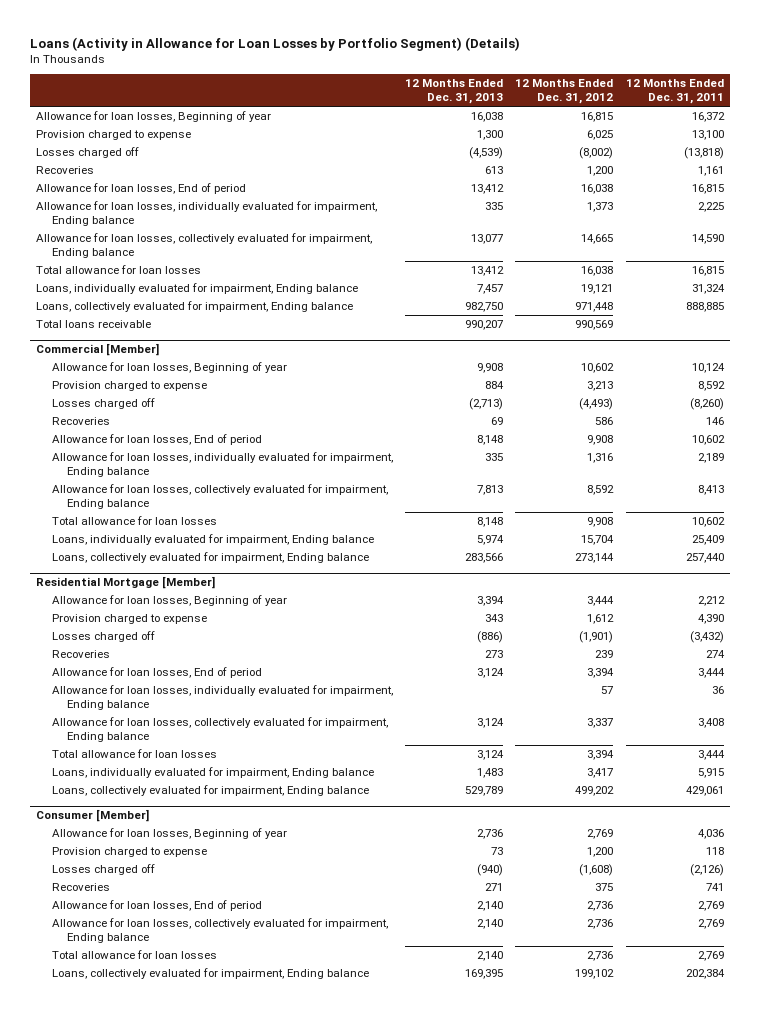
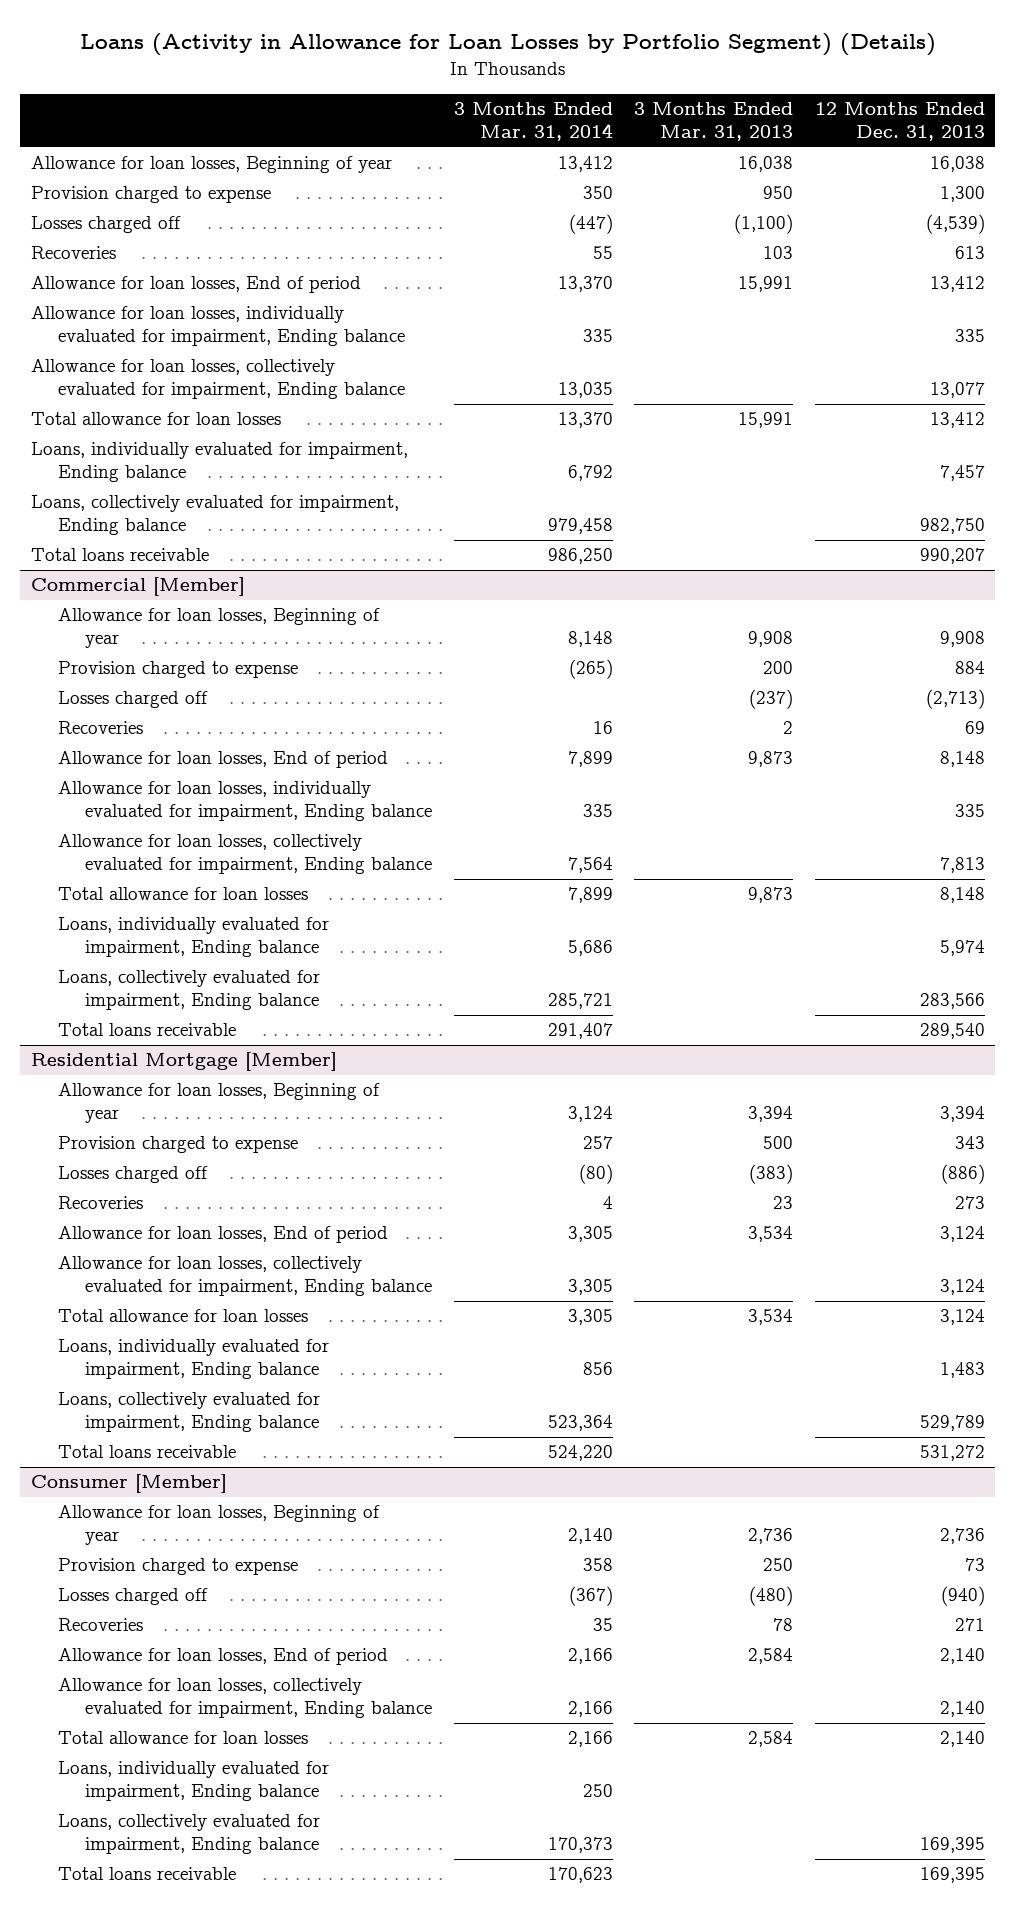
[515,79,614,105] 12 Months Ended Dec. 31, 2012 -> none
[625,79,724,105] 12 Months Ended Dec. 31, 2011 -> none
none -> [453,102,613,142] 3 Months Ended Mar. 31, 2014
none -> [634,102,794,142] 3 Months Ended Mar. 31, 2013
none -> [58,1023,237,1037] Total loans receivable
[51,685,393,711] Allowance for loan losses, individually evaluated for impairment, Ending balance -> none
none -> [58,1445,237,1459] Total loans receivable
none -> [58,1761,330,1802] Loans, individually evaluated for impairment, Ending balance
none -> [58,1867,237,1881] Total loans receivable

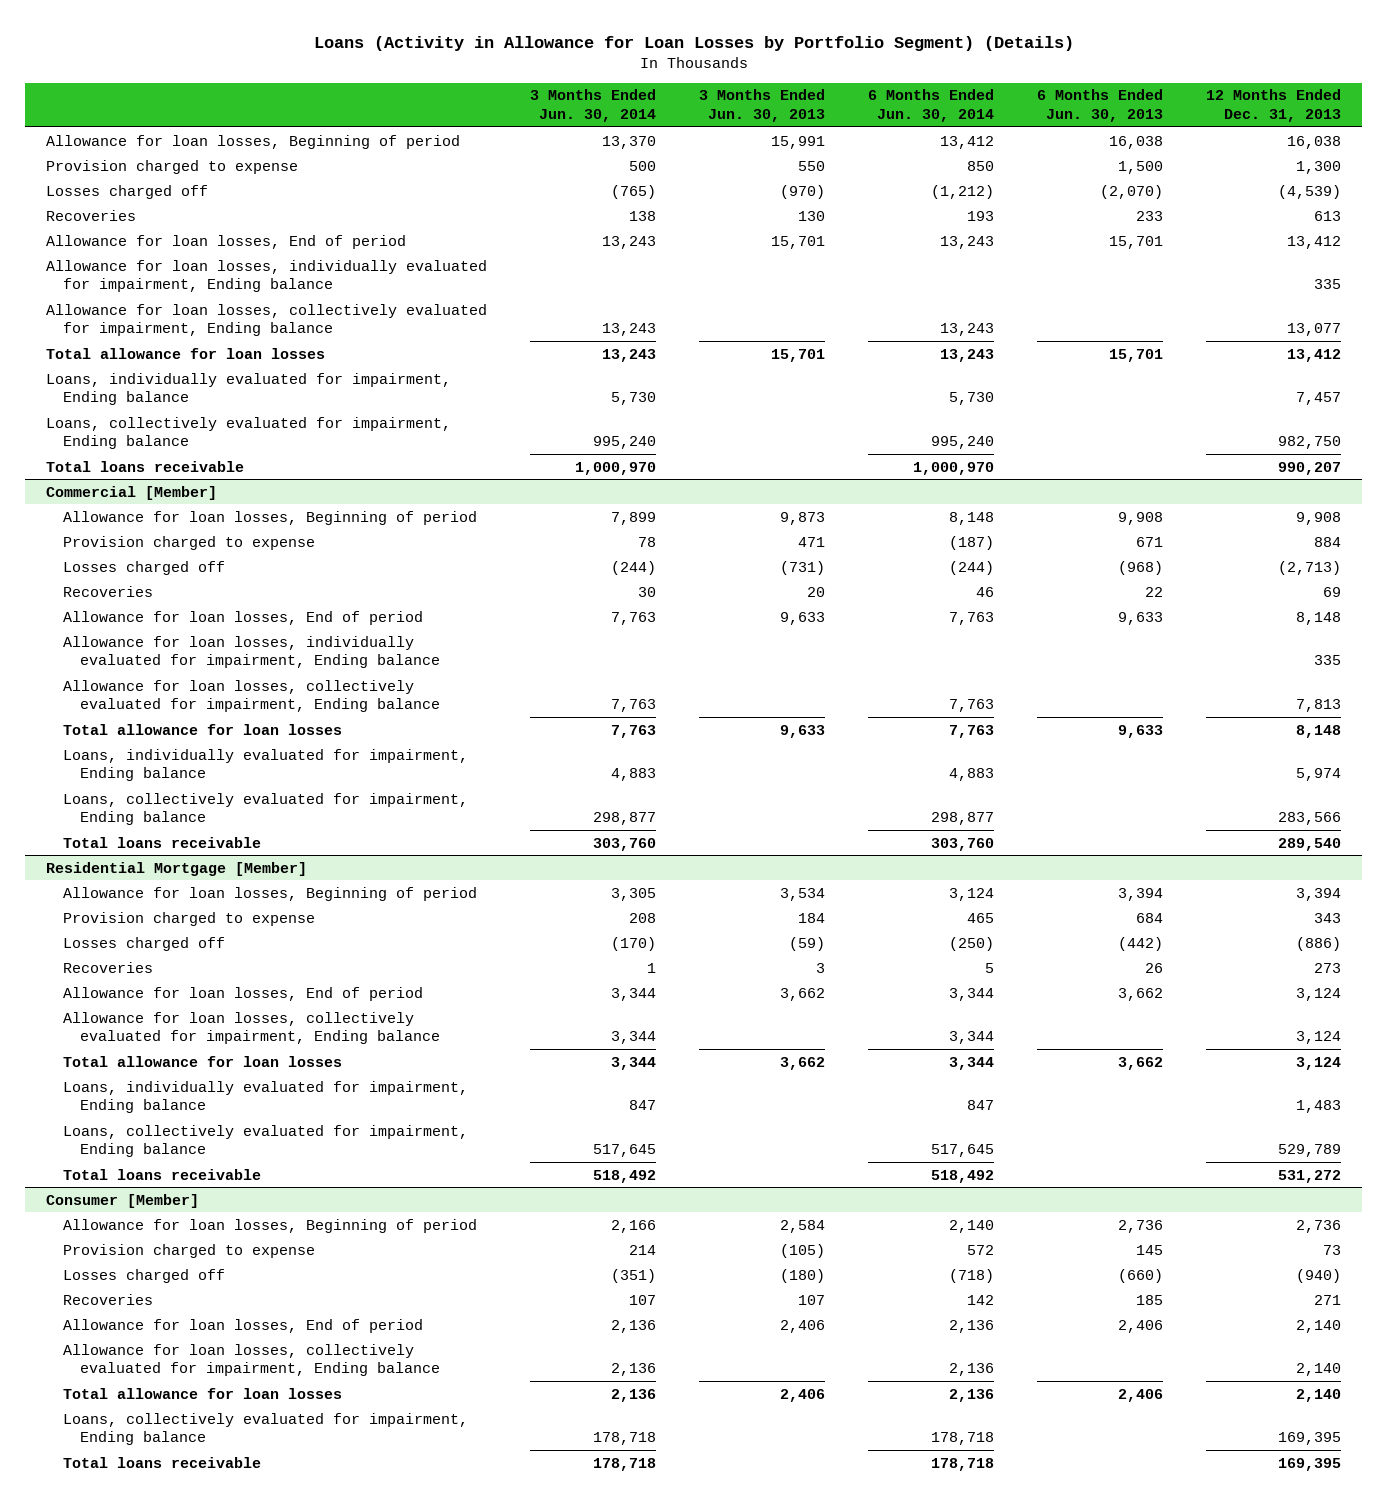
[453,102,613,142] 3 Months Ended Mar. 31, 2014 -> none
[634,102,794,142] 3 Months Ended Mar. 31, 2013 -> none
none -> [530,89,657,122] 3 Months Ended Jun. 30, 2014
none -> [699,89,826,122] 3 Months Ended Jun. 30, 2013
none -> [867,89,994,122] 6 Months Ended Jun. 30, 2014
none -> [1036,89,1163,122] 6 Months Ended Jun. 30, 2013
[30,156,392,174] Allowance for loan losses, Beginning of year -> [46,134,461,149] Allowance for loan losses, Beginning of period
[58,608,381,649] Allowance for loan losses, Beginning of year -> [62,510,477,525] Allowance for loan losses, Beginning of period
[58,1083,381,1124] Allowance for loan losses, Beginning of year -> [62,886,477,901] Allowance for loan losses, Beginning of period
[58,1505,381,1546] Allowance for loan losses, Beginning of year -> [62,1218,477,1233] Allowance for loan losses, Beginning of period
[58,1761,330,1802] Loans, individually evaluated for impairment, Ending balance -> none

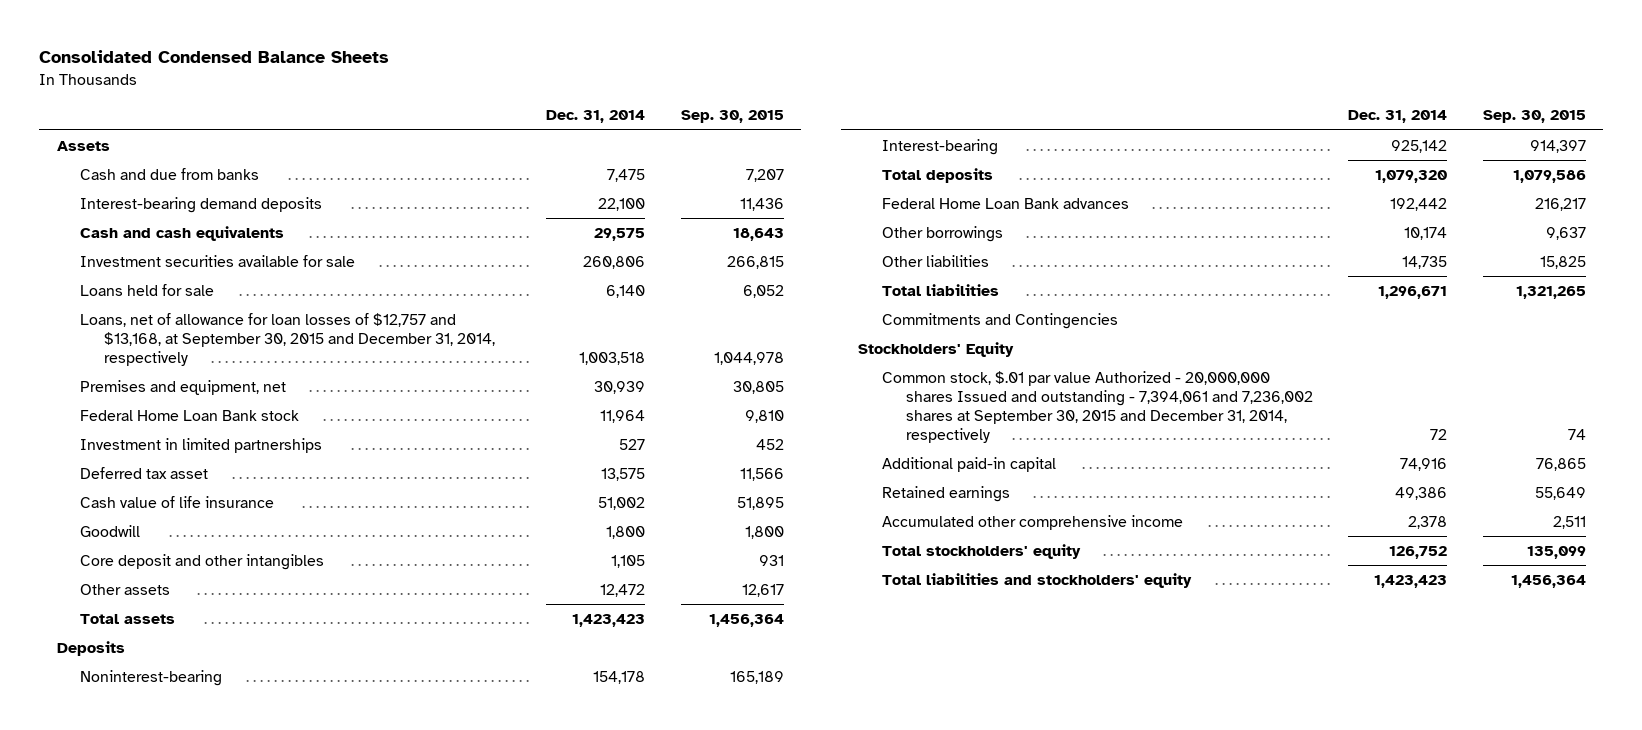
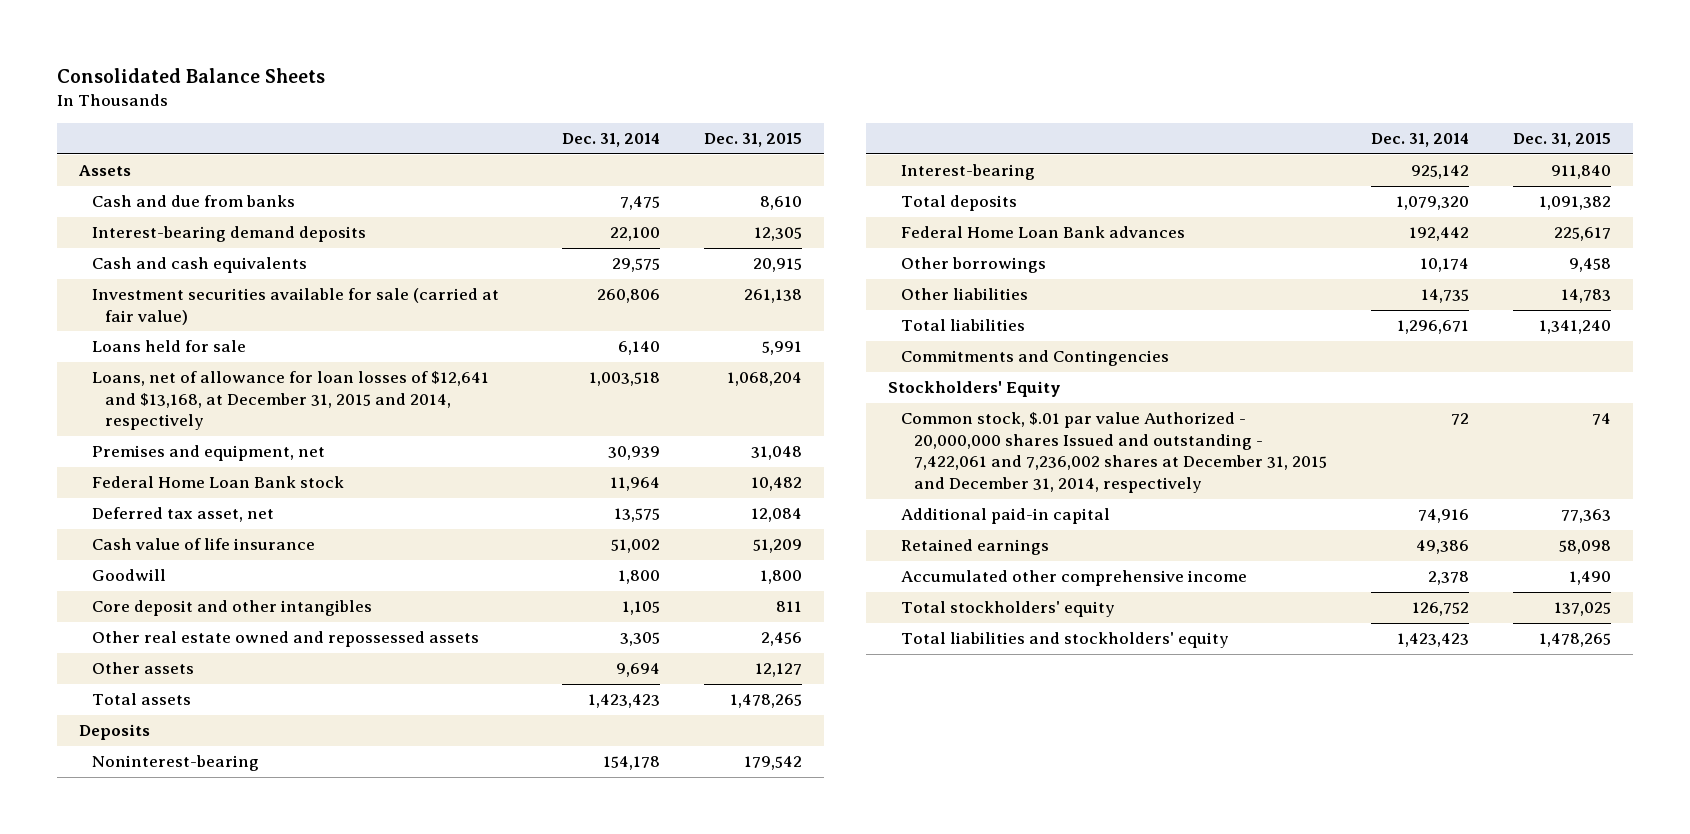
[38,50,389,64] Consolidated Condensed Balance Sheets -> [57,68,326,84] Consolidated Balance Sheets
[680,110,784,124] Sep. 30, 2015 -> none
none -> [704,133,803,148] Dec. 31, 2015
[80,254,356,267] Investment securities available for sale -> [92,288,500,325] Investment securities available for sale (carried at fair value)
[80,312,495,367] Loans, net of allowance for loan losses of $12,757 and $13,168, at September 30, 2015 and December 31, 2014, respectively -> [92,371,490,431] Loans, net of allowance for loan losses of $12,641 and $13,168, at December 31, 2015 and 2014, respectively
[80,437,323,453] Investment in limited partnerships -> none
[80,466,209,479] Deferred tax asset -> [92,507,275,523] Deferred tax asset, net
none -> [92,631,480,648] Other real estate owned and repossessed assets
[600,583,646,597] 12,472 -> [616,663,661,678] 9,694
[882,370,1313,444] Common stock, $.01 par value Authorized - 20,000,000 shares Issued and outstanding - 7,394,061 and 7,236,002 shares at September 30, 2015 and December 31, 2014, respectively -> [901,412,1328,493] Common stock, $.01 par value Authorized - 20,000,000 shares Issued and outstanding - 7,422,061 and 7,236,002 shares at December 31, 2015 and December 31, 2014, respectively

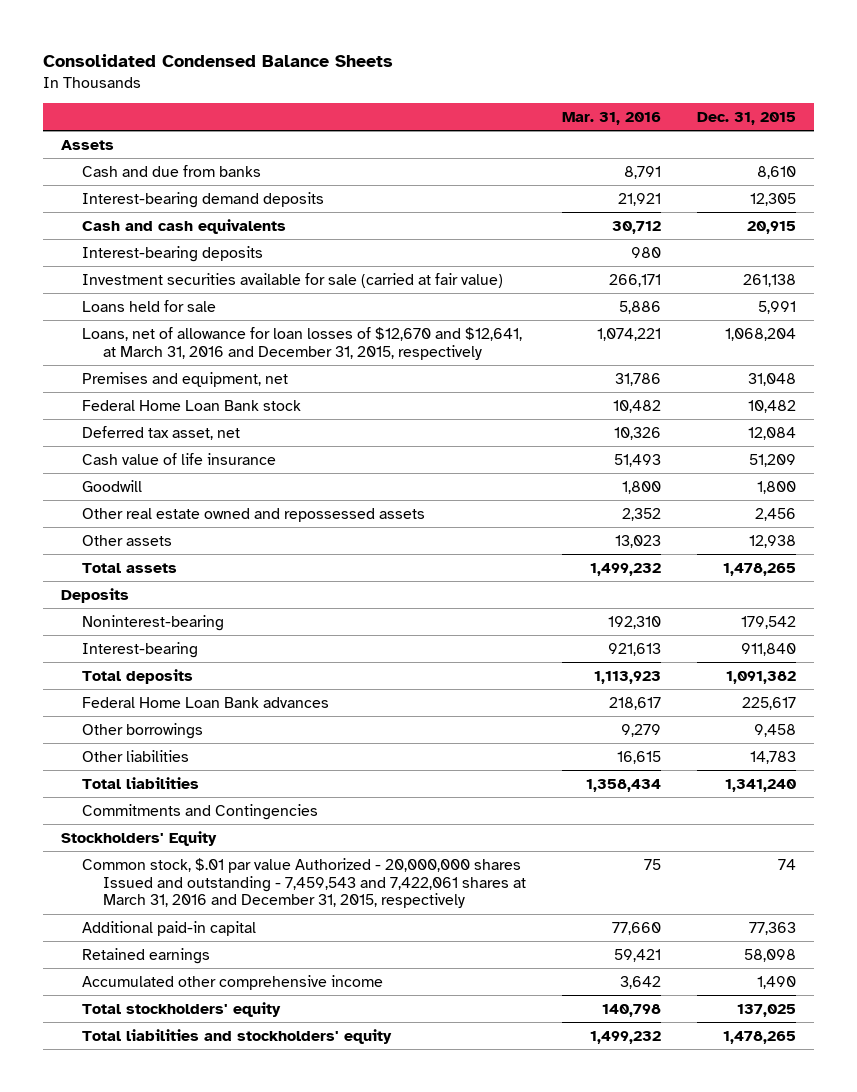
[57,68,326,84] Consolidated Balance Sheets -> [42,53,393,67] Consolidated Condensed Balance Sheets
[562,133,661,148] Dec. 31, 2014 -> none
none -> [561,111,661,125] Mar. 31, 2016
none -> [81,245,263,262] Interest-bearing deposits
[92,371,490,431] Loans, net of allowance for loan losses of $12,641 and $13,168, at December 31, 2015 and 2014, respectively -> [81,326,522,360] Loans, net of allowance for loan losses of $12,670 and $12,641, at March 31, 2016 and December 31, 2015, respectively
[92,600,373,617] Core deposit and other intangibles -> none
[755,663,803,678] 12,127 -> [748,534,796,548] 12,938
[901,412,1328,493] Common stock, $.01 par value Authorized - 20,000,000 shares Issued and outstanding - 7,422,061 and 7,236,002 shares at December 31, 2015 and December 31, 2014, respectively -> [81,857,527,909] Common stock, $.01 par value Authorized - 20,000,000 shares Issued and outstanding - 7,459,543 and 7,422,061 shares at March 31, 2016 and December 31, 2015, respectively

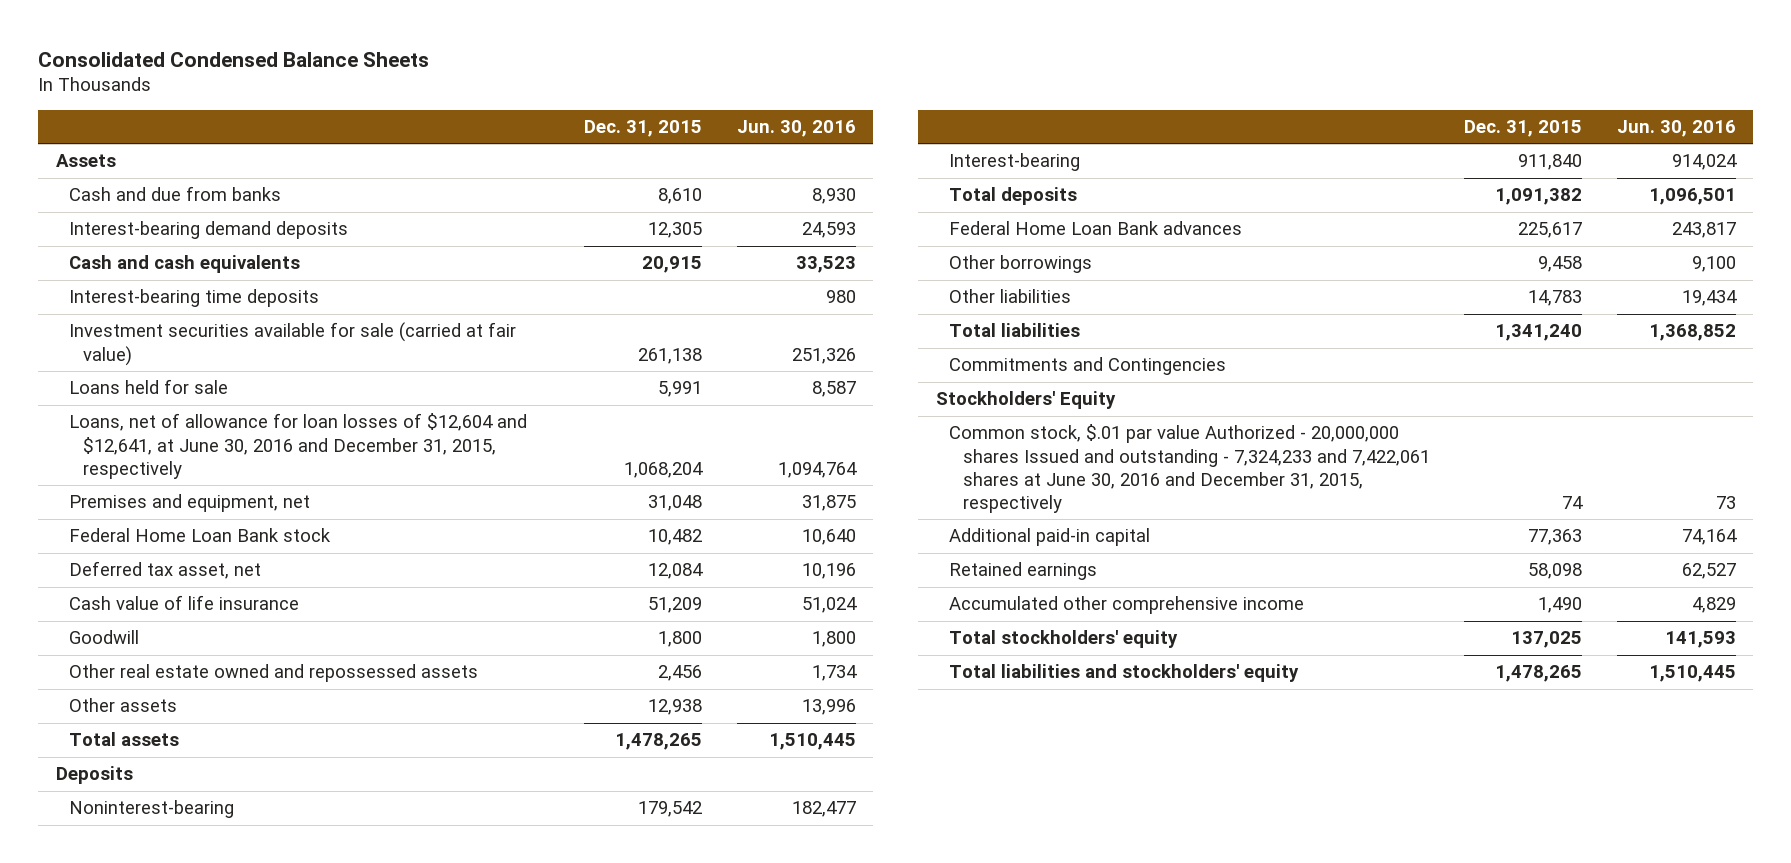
[561,111,661,125] Mar. 31, 2016 -> none
none -> [736,120,856,138] Jun. 30, 2016
[81,245,263,262] Interest-bearing deposits -> [69,289,320,308] Interest-bearing time deposits
[81,326,522,360] Loans, net of allowance for loan losses of $12,670 and $12,641, at March 31, 2016 and December 31, 2015, respectively -> [69,413,528,479] Loans, net of allowance for loan losses of $12,604 and $12,641, at June 30, 2016 and December 31, 2015, respectively
[81,857,527,909] Common stock, $.01 par value Authorized - 20,000,000 shares Issued and outstanding - 7,459,543 and 7,422,061 shares at March 31, 2016 and December 31, 2015, respectively -> [949,424,1430,513] Common stock, $.01 par value Authorized - 20,000,000 shares Issued and outstanding - 7,324,233 and 7,422,061 shares at June 30, 2016 and December 31, 2015, respectively

